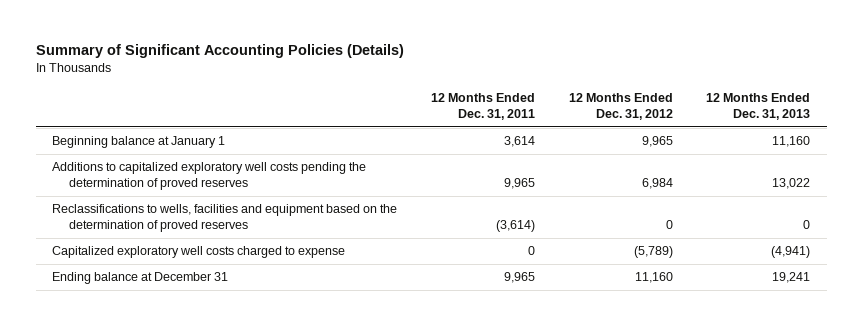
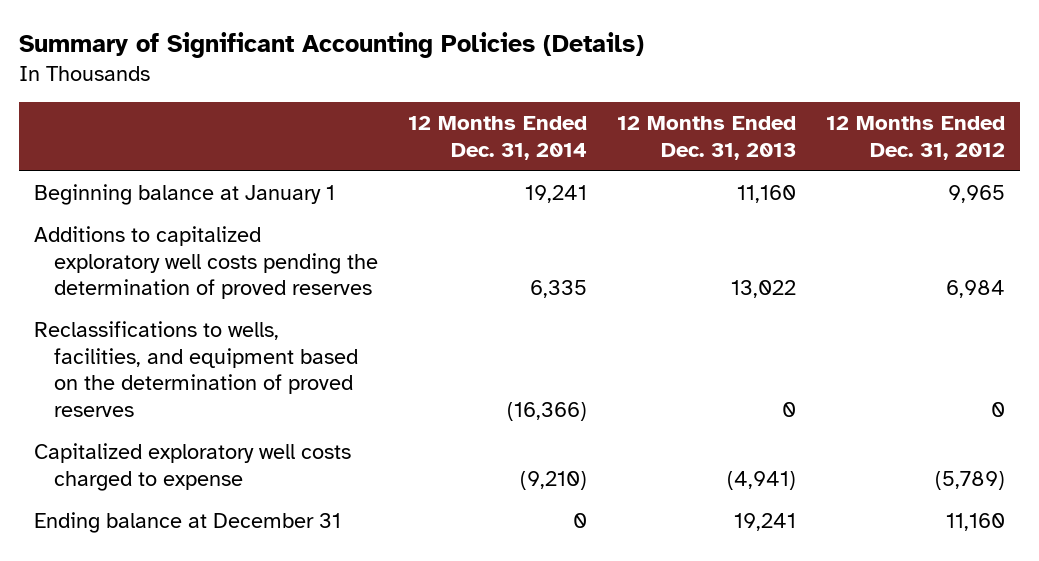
[431,93,536,121] 12 Months Ended Dec. 31, 2011 -> none
none -> [408,116,588,160] 12 Months Ended Dec. 31, 2014
[52,204,398,233] Reclassifications to wells, facilities and equipment based on the determination of proved reserves -> [33,321,359,417] Reclassifications to wells, facilities, and equipment based on the determination of proved reserves

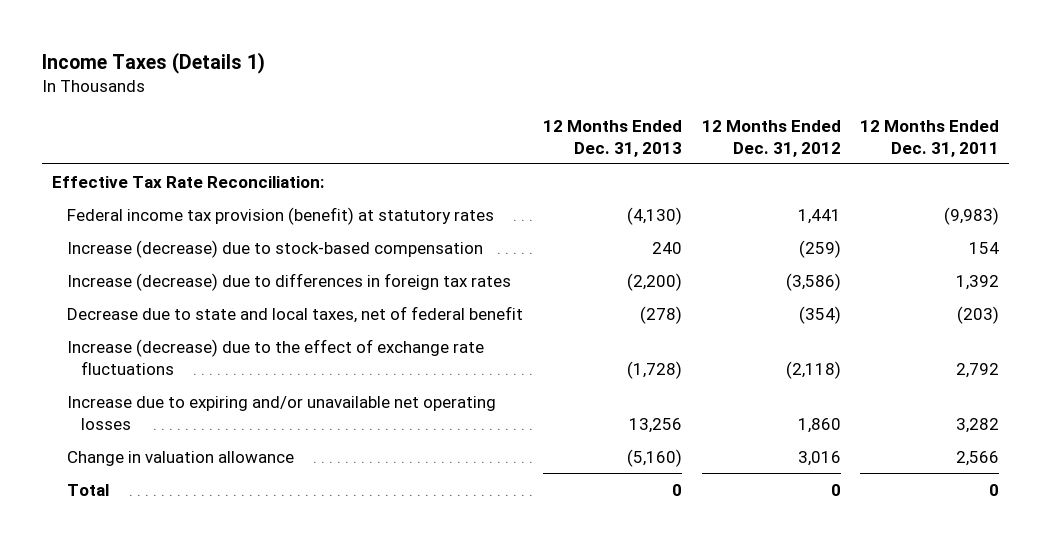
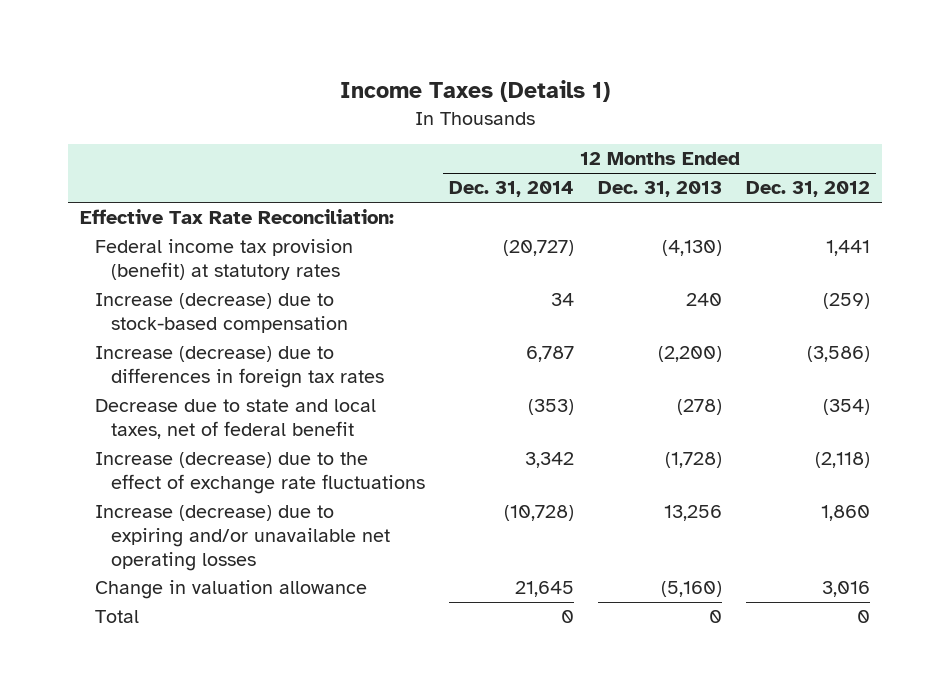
[860,119,1000,157] 12 Months Ended Dec. 31, 2011 -> none
none -> [448,181,574,198] Dec. 31, 2014
[66,395,496,430] Increase due to expiring and/or unavailable net operating losses -> [95,505,390,571] Increase (decrease) due to expiring and/or unavailable net operating losses

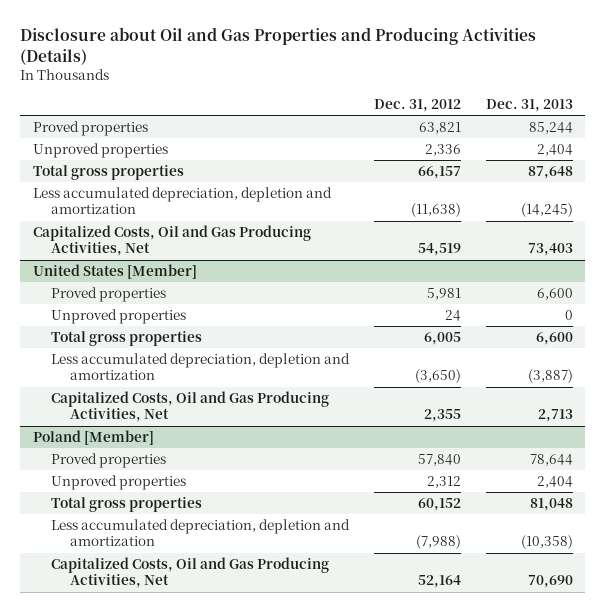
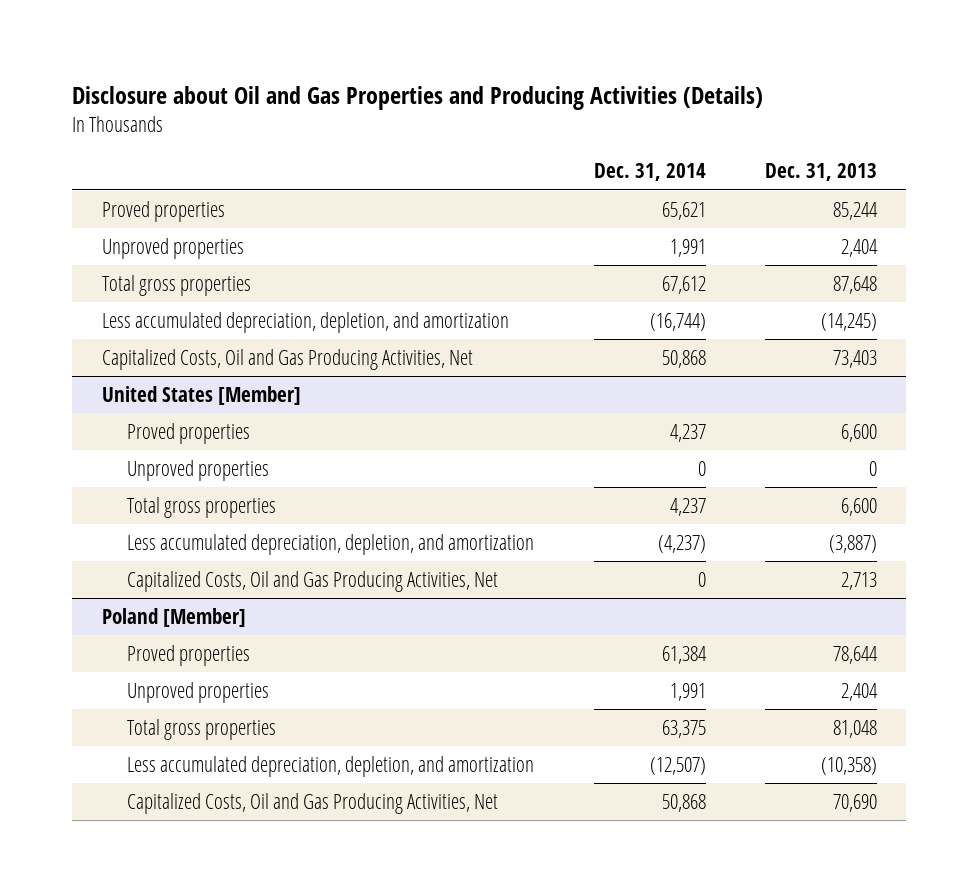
[373,98,461,112] Dec. 31, 2012 -> none
none -> [593,163,706,182] Dec. 31, 2014
[32,187,332,215] Less accumulated depreciation, depletion and amortization -> [101,311,509,333] Less accumulated depreciation, depletion, and amortization
[51,353,351,381] Less accumulated depreciation, depletion and amortization -> [127,533,535,555] Less accumulated depreciation, depletion, and amortization
[51,519,351,547] Less accumulated depreciation, depletion and amortization -> [127,755,535,777] Less accumulated depreciation, depletion, and amortization

